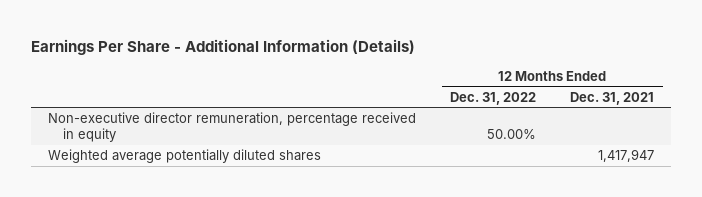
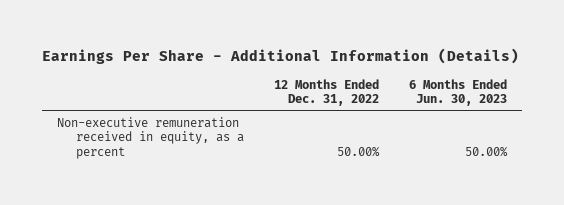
[570,91,655,105] Dec. 31, 2021 -> none
none -> [409,78,508,107] 6 Months Ended Jun. 30, 2023
[48,149,322,164] Weighted average potentially diluted shares -> none
[48,112,417,142] Non-executive director remuneration, percentage received in equity -> [57,116,244,159] Non-executive remuneration received in equity, as a percent

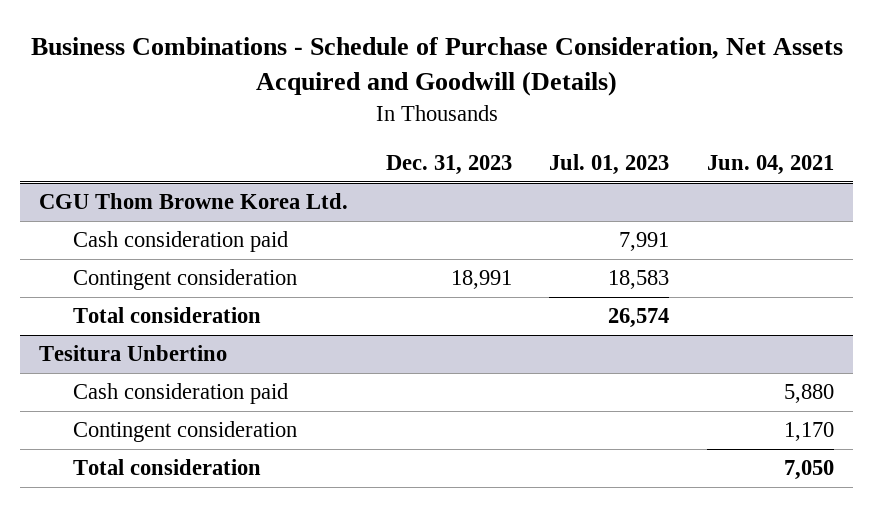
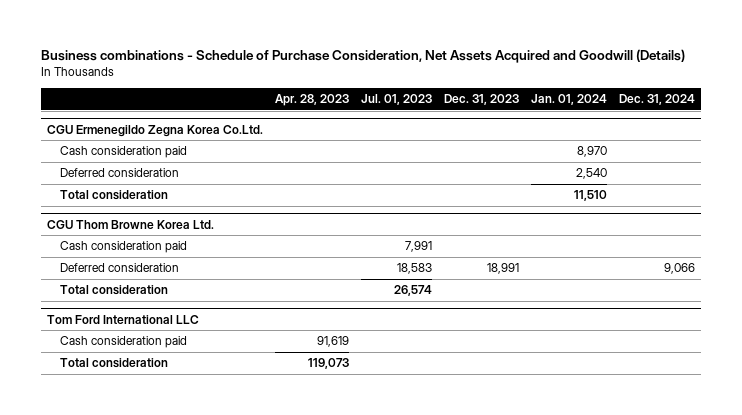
[30,37,843,97] Business Combinations - Schedule of Purchase Consideration, Net Assets Acquired and Goodwill (Details) -> [41,48,686,63] Business combinations - Schedule of Purchase Consideration, Net Assets Acquired and Goodwill (Details)
[707,154,835,175] Jun. 04, 2021 -> none
none -> [275,93,350,106] Apr. 28, 2023
none -> [531,93,608,105] Jan. 01, 2024
none -> [619,93,696,105] Dec. 31, 2024
none -> [47,124,264,137] CGU Ermenegildo Zegna Korea Co.Ltd.
none -> [60,146,188,159] Cash consideration paid
none -> [60,168,180,178] Deferred consideration
none -> [60,190,169,201] Total consideration
[73,269,298,291] Contingent consideration -> [60,263,180,273] Deferred consideration
[38,345,227,362] Tesitura Unbertino -> none
[73,383,289,405] Cash consideration paid -> none
[73,421,298,443] Contingent consideration -> none
[73,459,262,476] Total consideration -> none
none -> [47,314,200,324] Tom Ford International LLC
none -> [60,336,188,349] Cash consideration paid
none -> [60,358,169,369] Total consideration

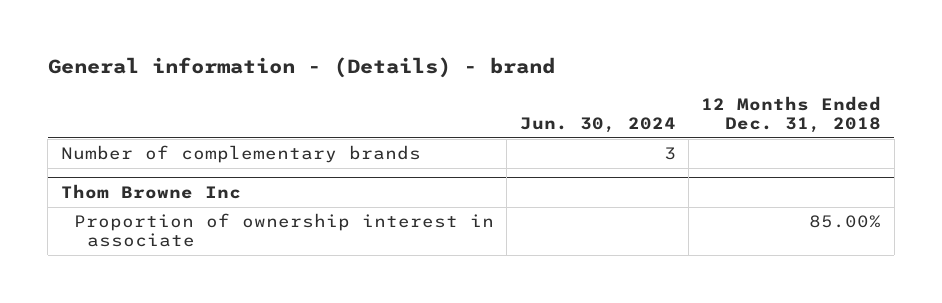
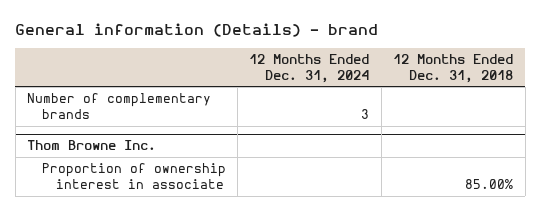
[47,57,555,79] General information - (Details) - brand -> [15,22,379,37] General information (Details) - brand
[519,116,676,133] Jun. 30, 2024 -> none
none -> [249,53,370,83] 12 Months Ended Dec. 31, 2024
[60,183,241,199] Thom Browne Inc -> [27,140,157,151] Thom Browne Inc.

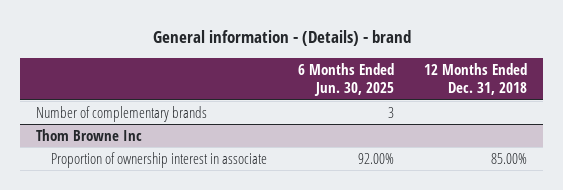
[15,22,379,37] General information (Details) - brand -> [152,30,411,47] General information - (Details) - brand
[249,53,370,83] 12 Months Ended Dec. 31, 2024 -> none
none -> [297,62,394,97] 6 Months Ended Jun. 30, 2025
[27,140,157,151] Thom Browne Inc. -> [35,128,142,141] Thom Browne Inc

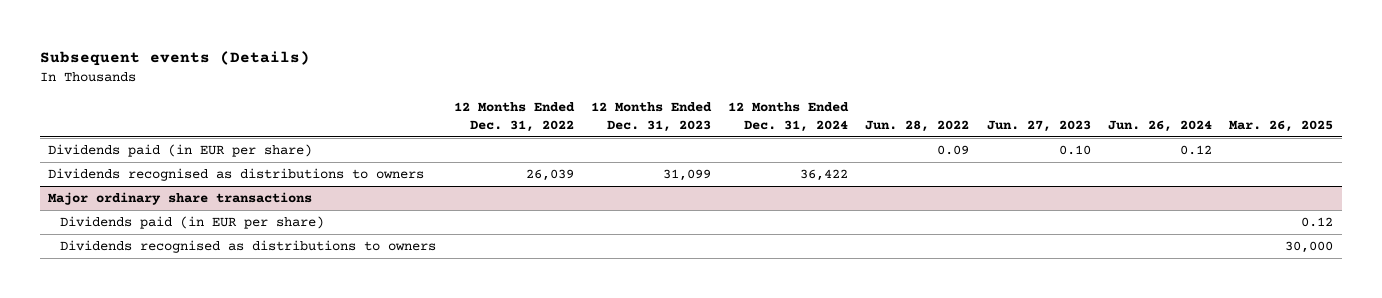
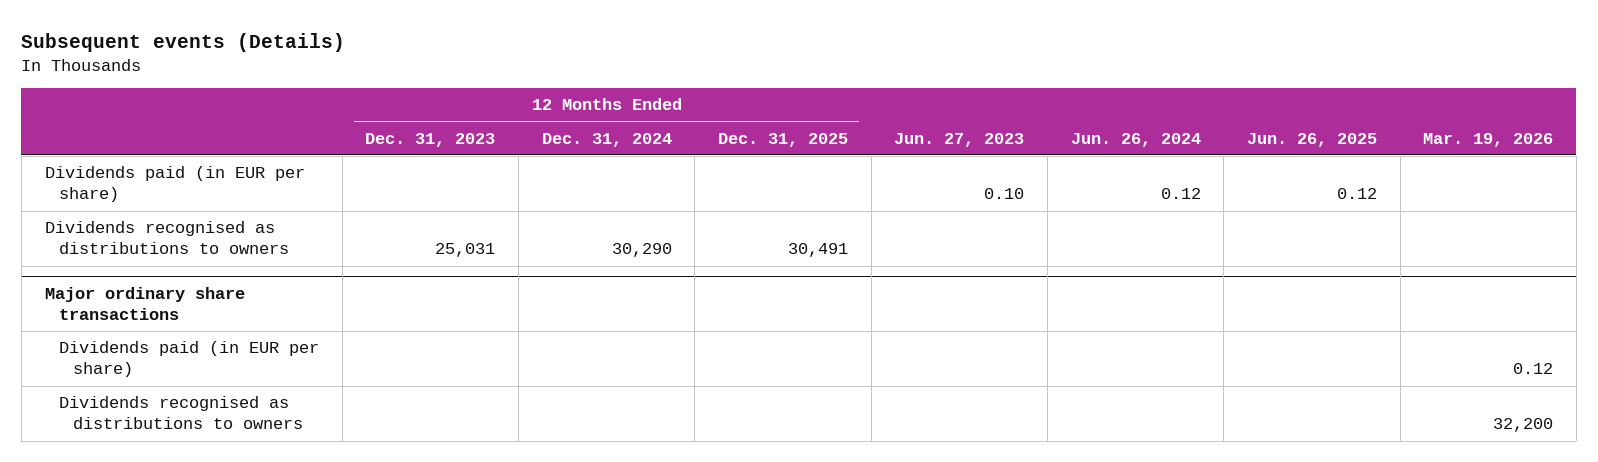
[453,101,575,132] 12 Months Ended Dec. 31, 2022 -> none
[865,119,970,132] Jun. 28, 2022 -> none
[1229,119,1334,132] Mar. 26, 2025 -> none
none -> [717,132,848,147] Dec. 31, 2025
none -> [1246,132,1377,147] Jun. 26, 2025
none -> [1423,132,1554,147] Mar. 19, 2026
[662,168,711,181] 31,099 -> [435,243,496,258] 25,031
[800,168,849,181] 36,422 -> [611,243,672,258] 30,290

